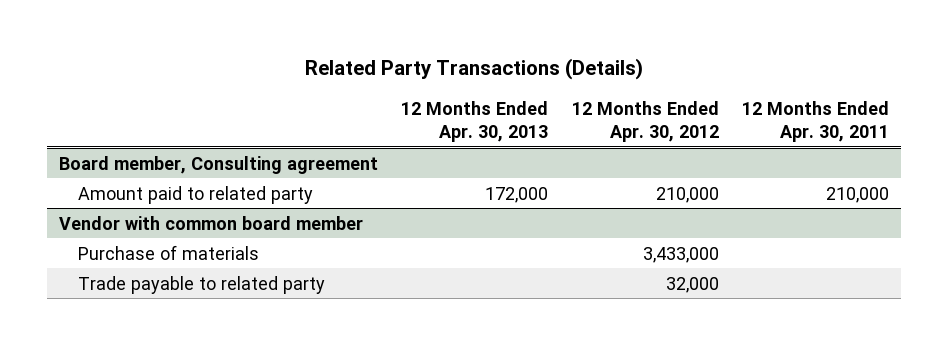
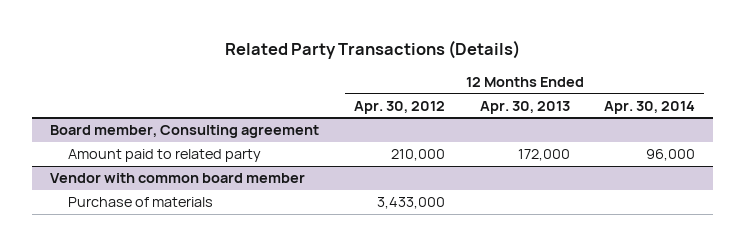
[742,100,890,142] 12 Months Ended Apr. 30, 2011 -> none
none -> [604,100,696,114] Apr. 30, 2014
[77,275,325,294] Trade payable to related party -> none

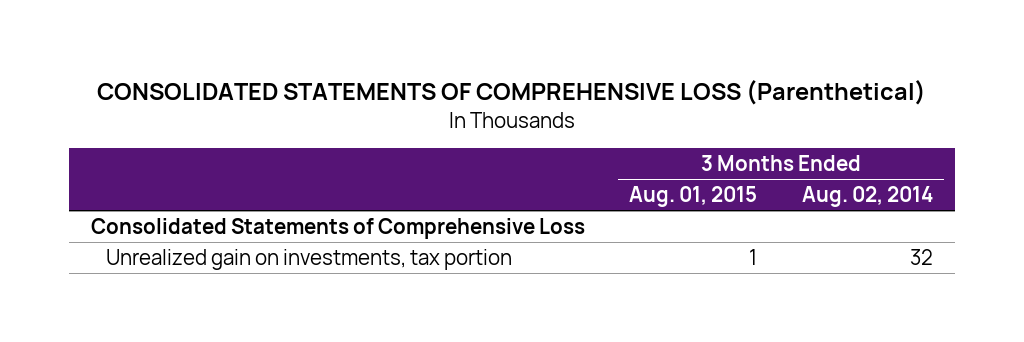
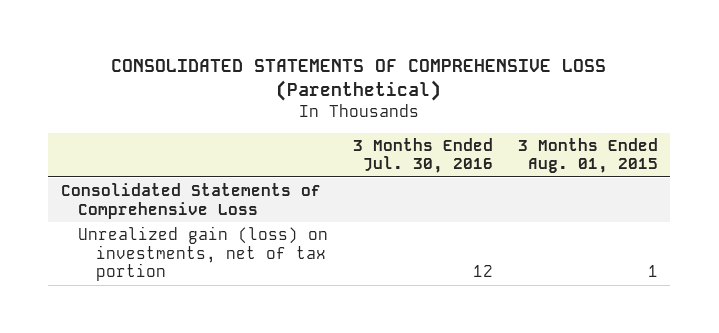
[801,186,933,208] Aug. 02, 2014 -> none
none -> [353,137,494,174] 3 Months Ended Jul. 30, 2016
[105,248,512,270] Unrealized gain on investments, tax portion -> [78,226,329,282] Unrealized gain (loss) on investments, net of tax portion

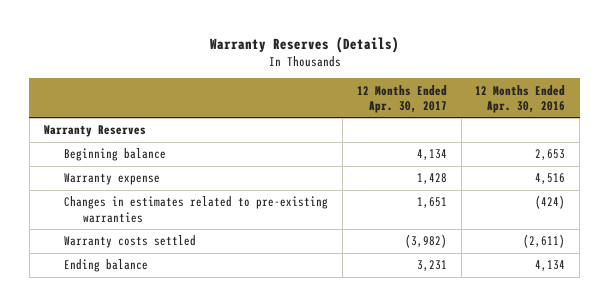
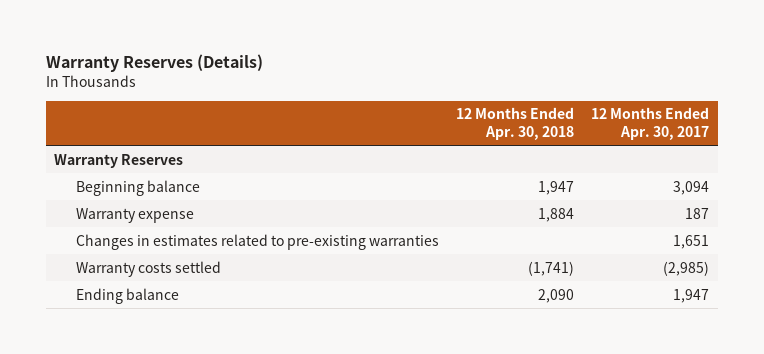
[475,84,566,113] 12 Months Ended Apr. 30, 2016 -> none
none -> [456,107,575,140] 12 Months Ended Apr. 30, 2018
[416,149,447,161] 4,134 -> [673,180,710,195] 3,094
[416,173,447,185] 1,428 -> [685,207,710,219] 187
[404,234,447,249] (3,982) -> [663,260,710,276] (2,985)
[416,260,447,272] 3,231 -> [673,288,710,303] 1,947

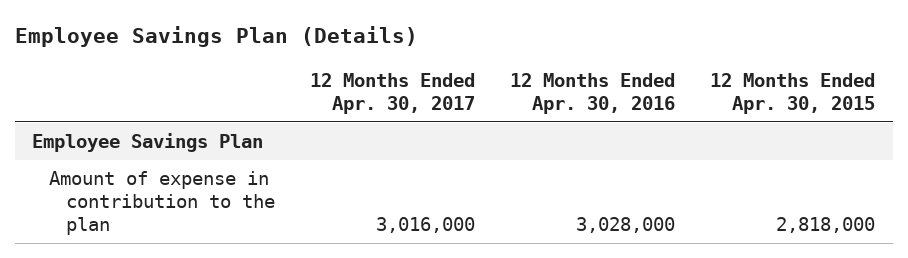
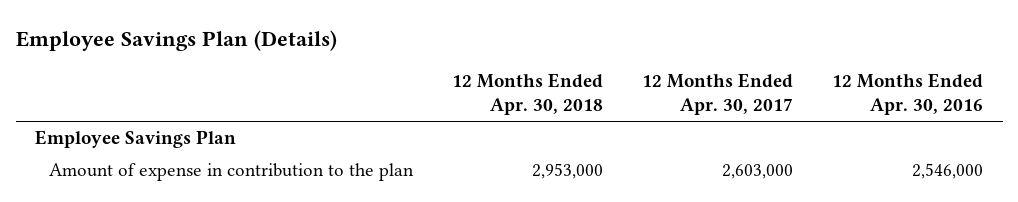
[710,73,876,115] 12 Months Ended Apr. 30, 2015 -> none
none -> [451,73,603,116] 12 Months Ended Apr. 30, 2018
[376,216,476,233] 3,016,000 -> [721,164,793,180] 2,603,000
[576,216,676,233] 3,028,000 -> [912,163,984,180] 2,546,000

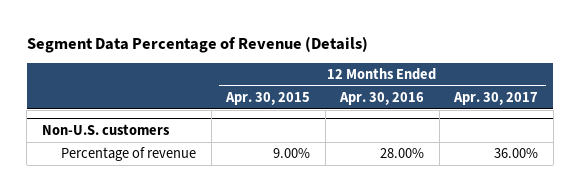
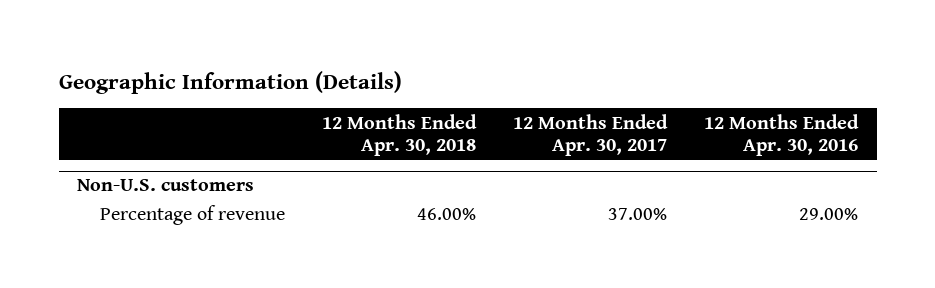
[26,35,368,53] Segment Data Percentage of Revenue (Details) -> [58,71,402,95] Geographic Information (Details)
[225,91,311,105] Apr. 30, 2015 -> none
none -> [322,113,478,157] 12 Months Ended Apr. 30, 2018
[380,148,425,159] 28.00% -> [799,208,859,221] 29.00%
[494,148,539,159] 36.00% -> [608,208,668,221] 37.00%

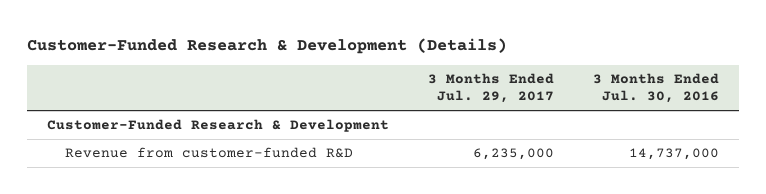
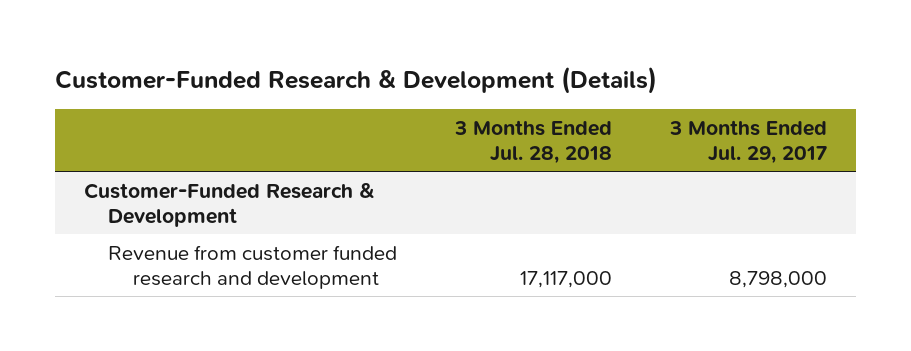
[593,72,720,104] 3 Months Ended Jul. 30, 2016 -> none
none -> [454,119,613,164] 3 Months Ended Jul. 28, 2018
[64,147,353,159] Revenue from customer-funded R&D -> [108,244,398,289] Revenue from customer funded research and development
[473,148,555,161] 6,235,000 -> [729,270,828,288] 8,798,000

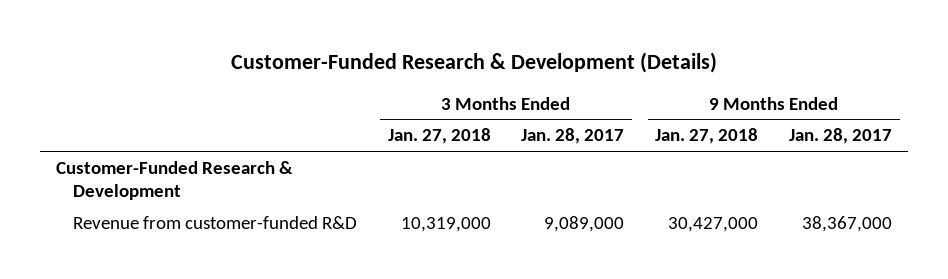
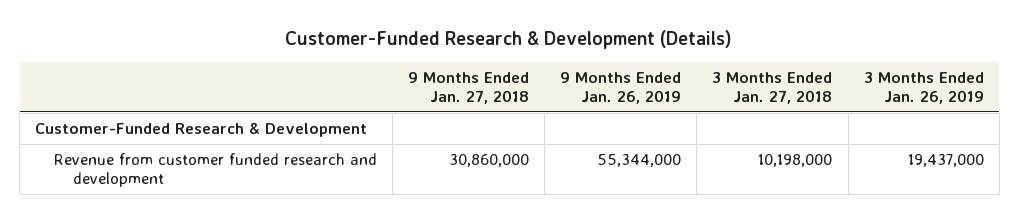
[521,128,625,145] Jan. 28, 2017 -> none
[789,128,893,145] Jan. 28, 2017 -> none
none -> [560,71,682,104] 9 Months Ended Jan. 26, 2019
none -> [863,71,984,104] 3 Months Ended Jan. 26, 2019
[72,215,357,229] Revenue from customer-funded R&D -> [54,153,378,188] Revenue from customer funded research and development
[400,216,491,232] 10,319,000 -> [758,154,833,168] 10,198,000
[668,216,759,232] 30,427,000 -> [449,154,530,168] 30,860,000

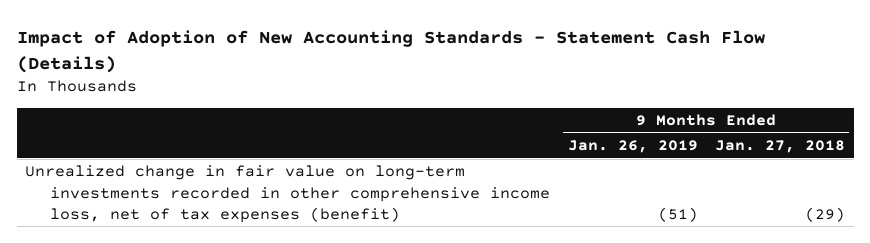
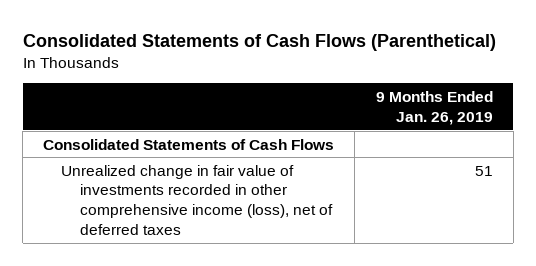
[16,29,765,73] Impact of Adoption of New Accounting Standards - Statement Cash Flow (Details) -> [22,33,496,51] Consolidated Statements of Cash Flows (Parenthetical)
[714,140,845,154] Jan. 27, 2018 -> none
none -> [43,138,335,150] Consolidated Statements of Cash Flows
[25,165,551,223] Unrealized change in fair value on long-term investments recorded in other comprehensive income loss, net of tax expenses (benefit) -> [61,164,333,236] Unrealized change in fair value of investments recorded in other comprehensive income (loss), net of deferred taxes
[657,206,698,222] (51) -> [474,165,493,176] 51

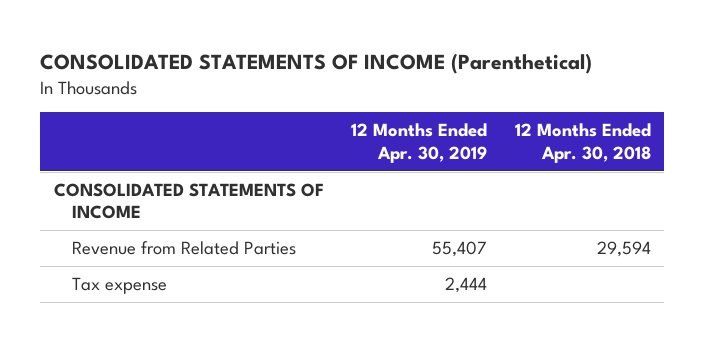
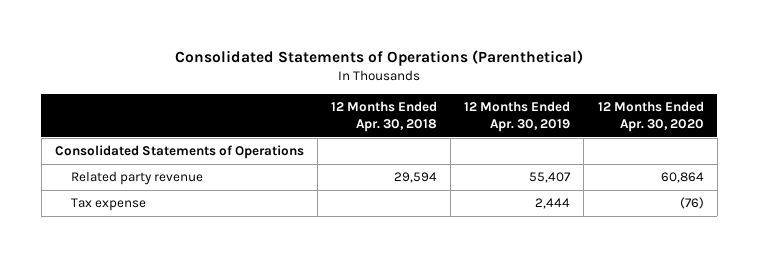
[40,52,593,74] CONSOLIDATED STATEMENTS OF INCOME (Parenthetical) -> [175,49,584,66] Consolidated Statements of Operations (Parenthetical)
none -> [597,100,704,132] 12 Months Ended Apr. 30, 2020
[53,182,324,220] CONSOLIDATED STATEMENTS OF INCOME -> [54,145,304,160] Consolidated Statements of Operations
[71,240,296,255] Revenue from Related Parties -> [71,171,204,186] Related party revenue

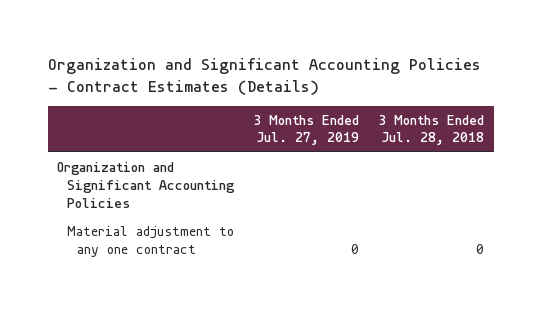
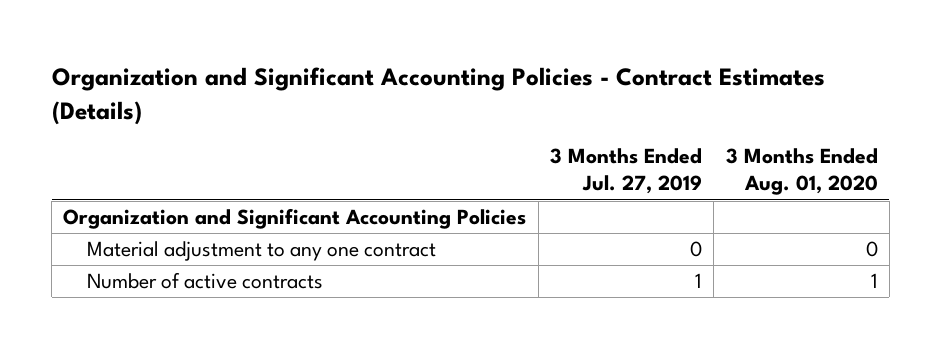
[378,114,485,146] 3 Months Ended Jul. 28, 2018 -> none
none -> [725,148,878,196] 3 Months Ended Aug. 01, 2020
none -> [86,272,323,290] Number of active contracts

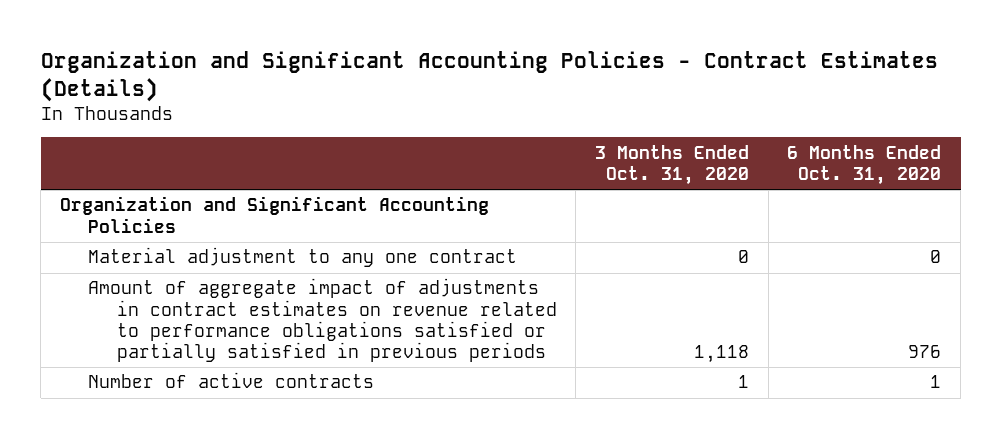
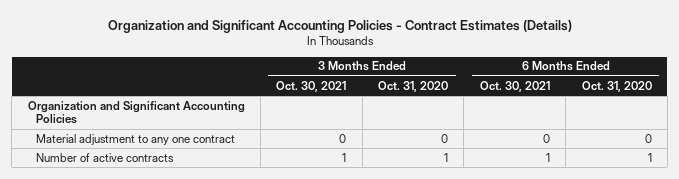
none -> [276,80,347,92] Oct. 30, 2021
none -> [479,80,550,92] Oct. 30, 2021
[88,278,557,363] Amount of aggregate impact of adjustments in contract estimates on revenue related to performance obligations satisfied or partially satisfied in previous periods -> none

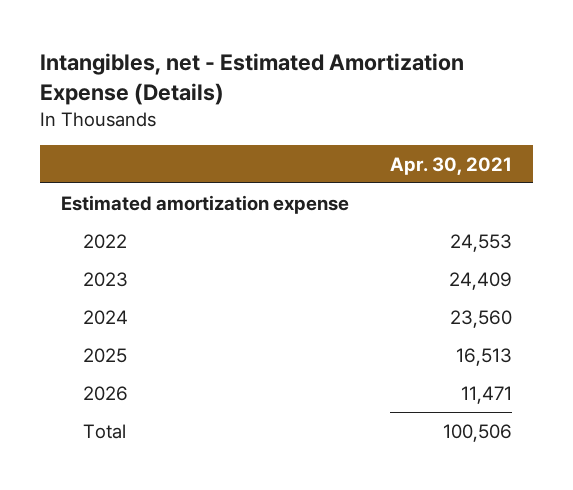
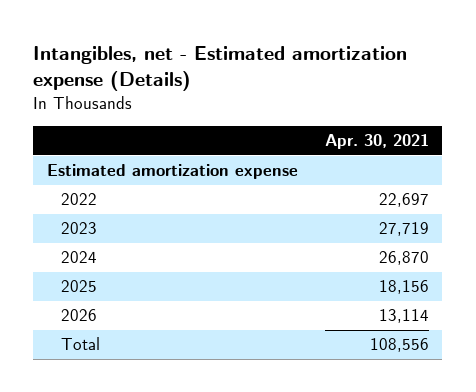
[39,52,464,105] Intangibles, net - Estimated Amortization Expense (Details) -> [33,45,408,91] Intangibles, net - Estimated amortization expense (Details)
[450,233,513,252] 24,553 -> [378,193,429,208] 22,697
[449,271,513,290] 24,409 -> [378,222,429,237] 27,719
[450,309,513,328] 23,560 -> [378,251,429,266] 26,870
[456,347,513,366] 16,513 -> [378,280,429,295] 18,156
[461,385,513,404] 11,471 -> [378,309,429,324] 13,114
[443,423,513,442] 100,506 -> [369,338,429,353] 108,556

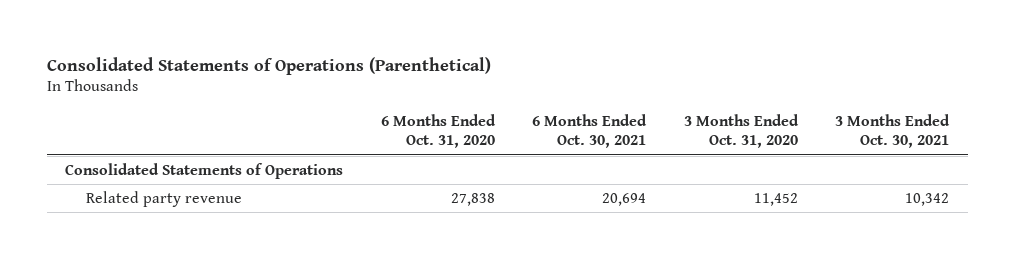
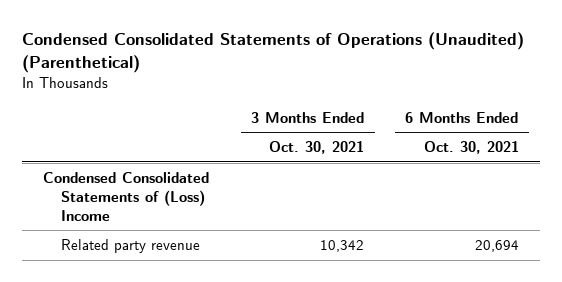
[46,56,491,75] Consolidated Statements of Operations (Parenthetical) -> [22,32,525,73] Condensed Consolidated Statements of Operations (Unaudited) (Parenthetical)
[380,113,496,149] 6 Months Ended Oct. 31, 2020 -> none
[683,113,799,149] 3 Months Ended Oct. 31, 2020 -> none
[65,162,344,179] Consolidated Statements of Operations -> [43,171,210,221] Condensed Consolidated Statements of (Loss) Income

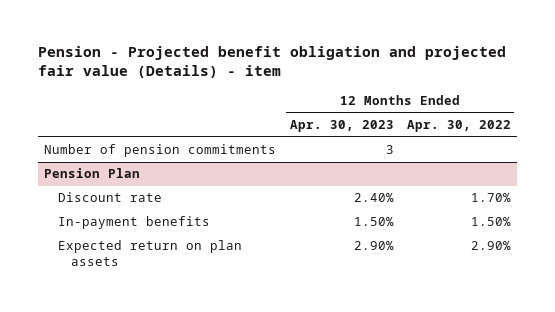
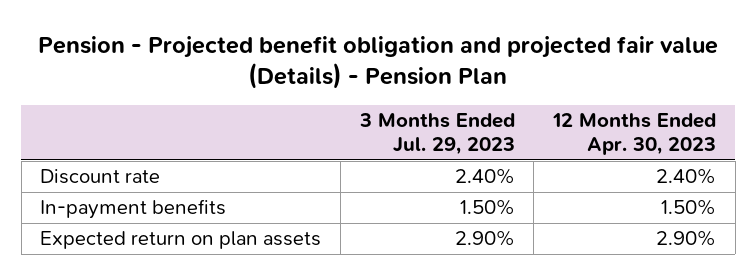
[37,46,506,79] Pension - Projected benefit obligation and projected fair value (Details) - item -> [38,35,719,90] Pension - Projected benefit obligation and projected fair value (Details) - Pension Plan
[406,120,511,133] Apr. 30, 2022 -> none
none -> [358,112,515,156] 3 Months Ended Jul. 29, 2023
[44,144,277,158] Number of pension commitments -> none
[44,168,141,179] Pension Plan -> none

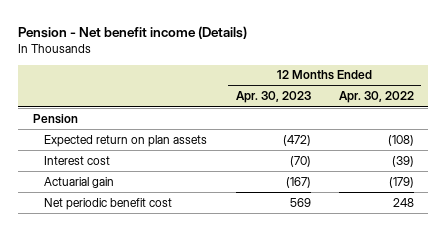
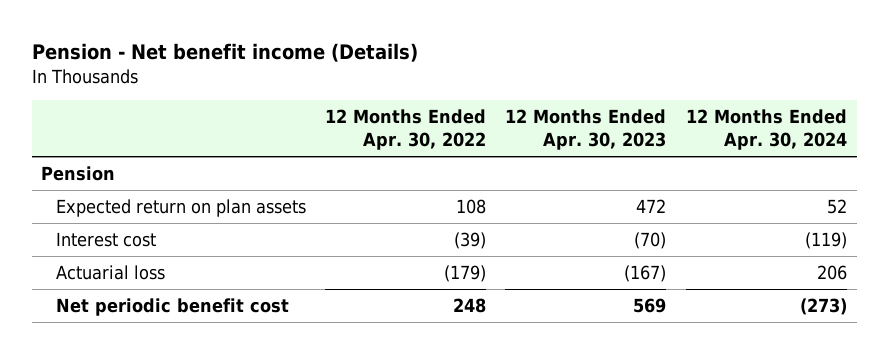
none -> [685,109,847,151] 12 Months Ended Apr. 30, 2024
[282,134,311,146] (472) -> [636,199,667,214] 472
[387,134,414,146] (108) -> [456,199,487,215] 108
[44,176,115,188] Actuarial gain -> [55,265,165,281] Actuarial loss

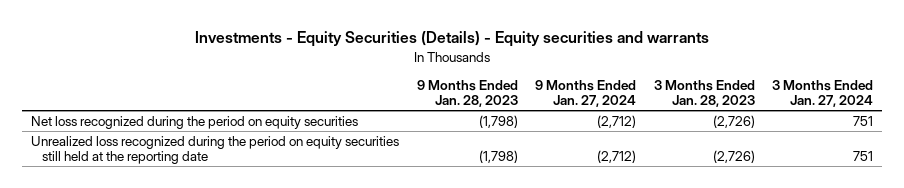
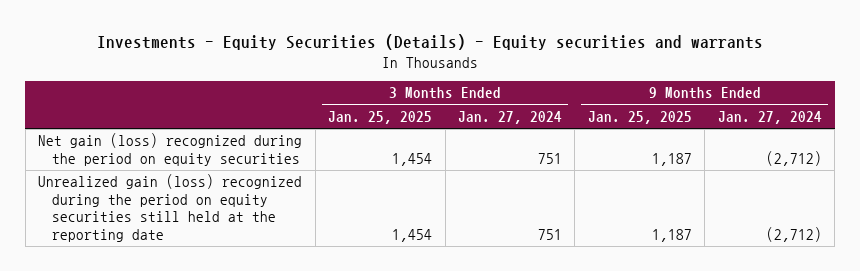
[416,79,518,108] 9 Months Ended Jan. 28, 2023 -> none
[653,79,755,108] 3 Months Ended Jan. 28, 2023 -> none
none -> [328,110,433,124] Jan. 25, 2025
none -> [587,110,692,124] Jan. 25, 2025
[31,115,359,129] Net loss recognized during the period on equity securities -> [38,133,303,166] Net gain (loss) recognized during the period on equity securities
[31,135,400,165] Unrealized loss recognized during the period on equity securities still held at the reporting date -> [38,174,303,242] Unrealized gain (loss) recognized during the period on equity securities still held at the reporting date

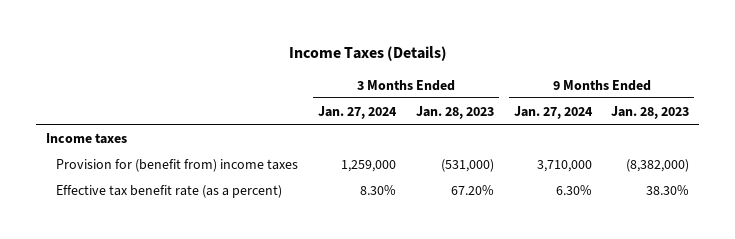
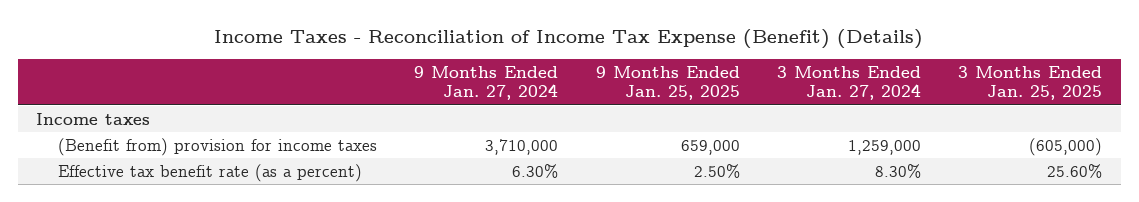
[288,45,447,61] Income Taxes (Details) -> [214,29,924,50] Income Taxes - Reconciliation of Income Tax Expense (Benefit) (Details)
[415,105,494,119] Jan. 28, 2023 -> none
[611,105,690,119] Jan. 28, 2023 -> none
none -> [595,66,740,101] 9 Months Ended Jan. 25, 2025
none -> [958,66,1103,101] 3 Months Ended Jan. 25, 2025
[55,158,298,172] Provision for (benefit from) income taxes -> [57,137,377,156] (Benefit from) provision for income taxes

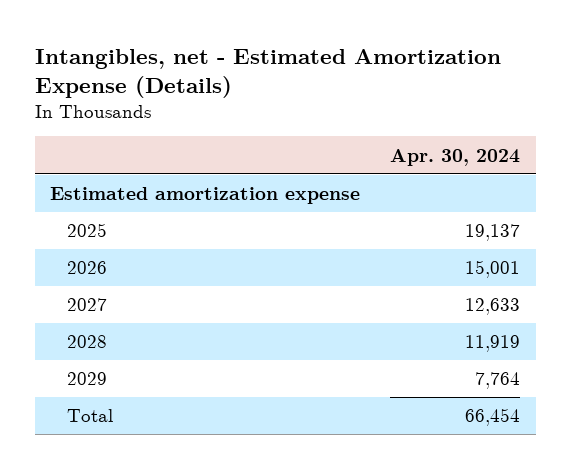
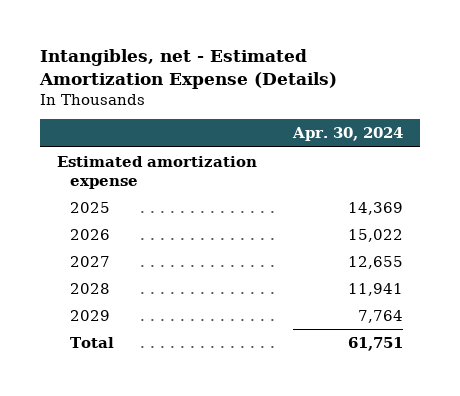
[465,224,521,242] 19,137 -> [347,201,403,215] 14,369
[465,260,521,279] 15,001 -> [347,228,403,242] 15,022
[465,298,521,316] 12,633 -> [347,255,403,269] 12,655
[465,335,521,353] 11,919 -> [347,282,403,296] 11,941
[465,408,521,427] 66,454 -> [347,336,403,351] 61,751

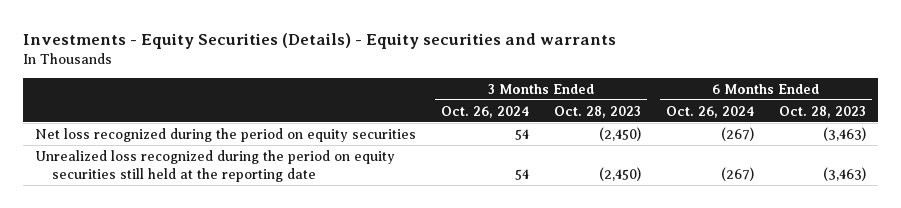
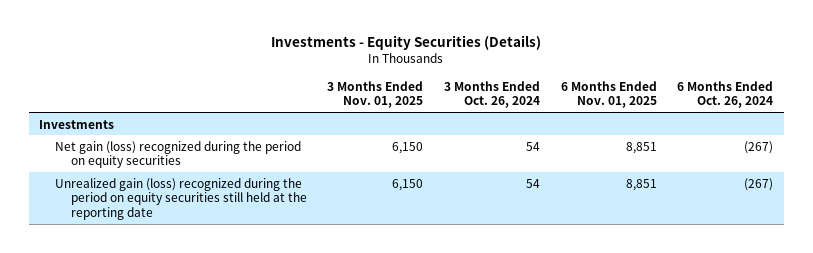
[22,32,616,49] Investments - Equity Securities (Details) - Equity securities and warrants -> [271,35,542,51] Investments - Equity Securities (Details)
[553,105,641,118] Oct. 28, 2023 -> none
[778,105,866,118] Oct. 28, 2023 -> none
none -> [327,80,424,109] 3 Months Ended Nov. 01, 2025
none -> [560,80,657,109] 6 Months Ended Nov. 01, 2025
none -> [39,119,115,129] Investments
[35,127,417,142] Net loss recognized during the period on equity securities -> [54,140,301,169] Net gain (loss) recognized during the period on equity securities
[35,149,396,182] Unrealized loss recognized during the period on equity securities still held at the reporting date -> [54,177,307,221] Unrealized gain (loss) recognized during the period on equity securities still held at the reporting date

